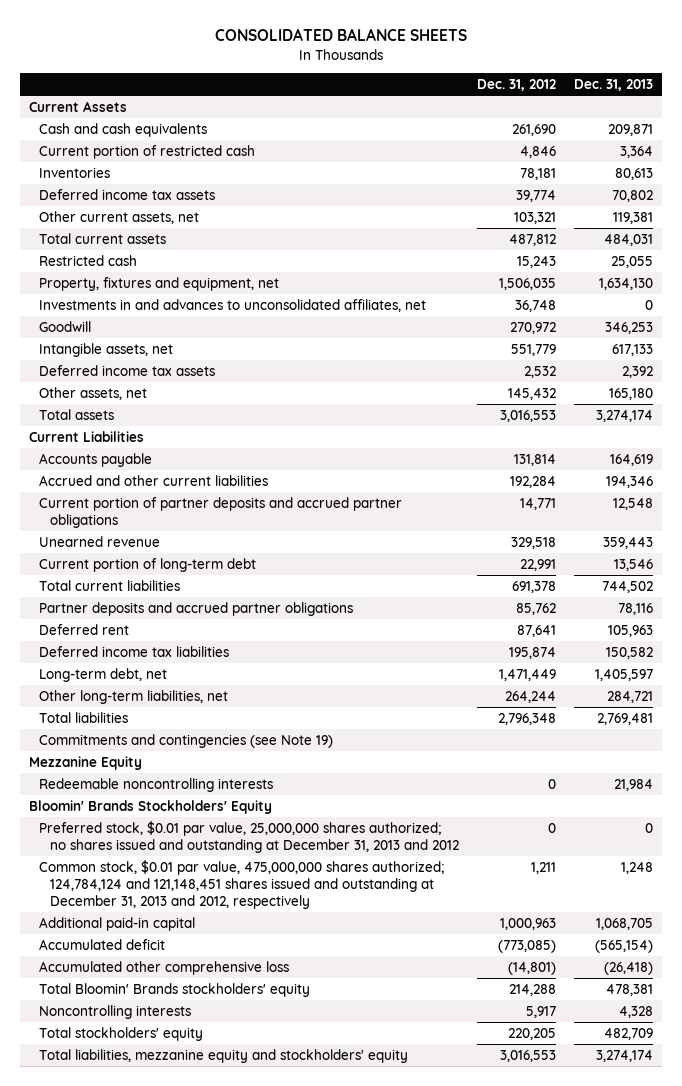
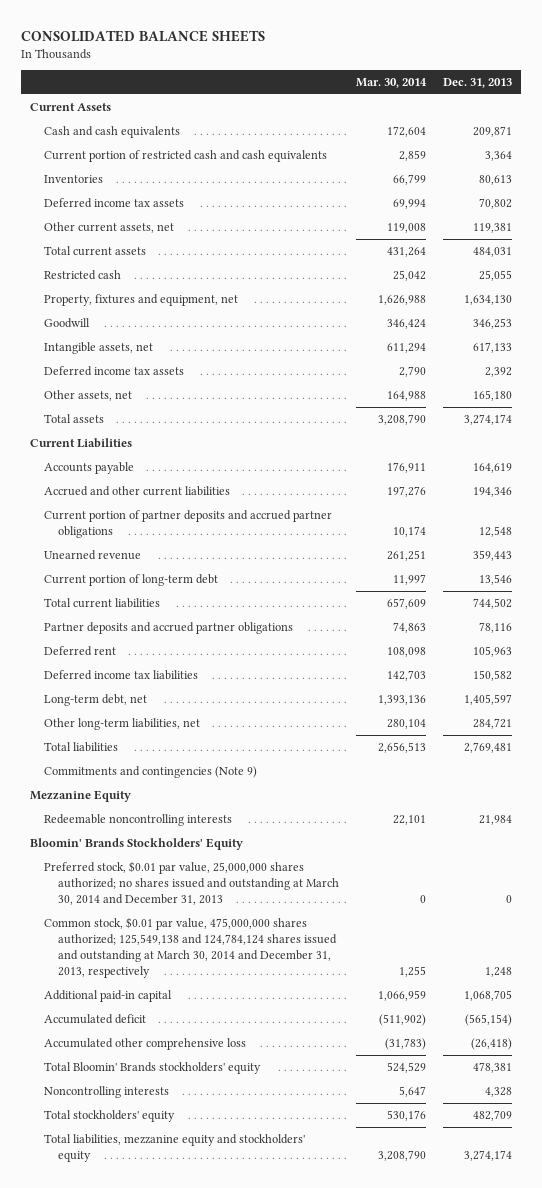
[476,79,556,92] Dec. 31, 2012 -> none
none -> [355,78,427,89] Mar. 30, 2014
[39,144,256,159] Current portion of restricted cash -> [43,149,327,162] Current portion of restricted cash and cash equivalents
[39,298,427,312] Investments in and advances to unconsolidated affiliates, net -> none
[39,733,334,748] Commitments and contingencies (see Note 19) -> [43,765,257,778] Commitments and contingencies (Note 9)
[39,820,459,853] Preferred stock, $0.01 par value, 25,000,000 shares authorized; no shares issued and outstanding at December 31, 2013 and 2012 -> [43,860,339,905] Preferred stock, $0.01 par value, 25,000,000 shares authorized; no shares issued and outstanding at March 30, 2014 and December 31, 2013
[39,859,445,909] Common stock, $0.01 par value, 475,000,000 shares authorized; 124,784,124 and 121,148,451 shares issued and outstanding at December 31, 2013 and 2012, respectively -> [43,916,337,978] Common stock, $0.01 par value, 475,000,000 shares authorized; 125,549,138 and 124,784,124 shares issued and outstanding at March 30, 2014 and December 31, 2013, respectively

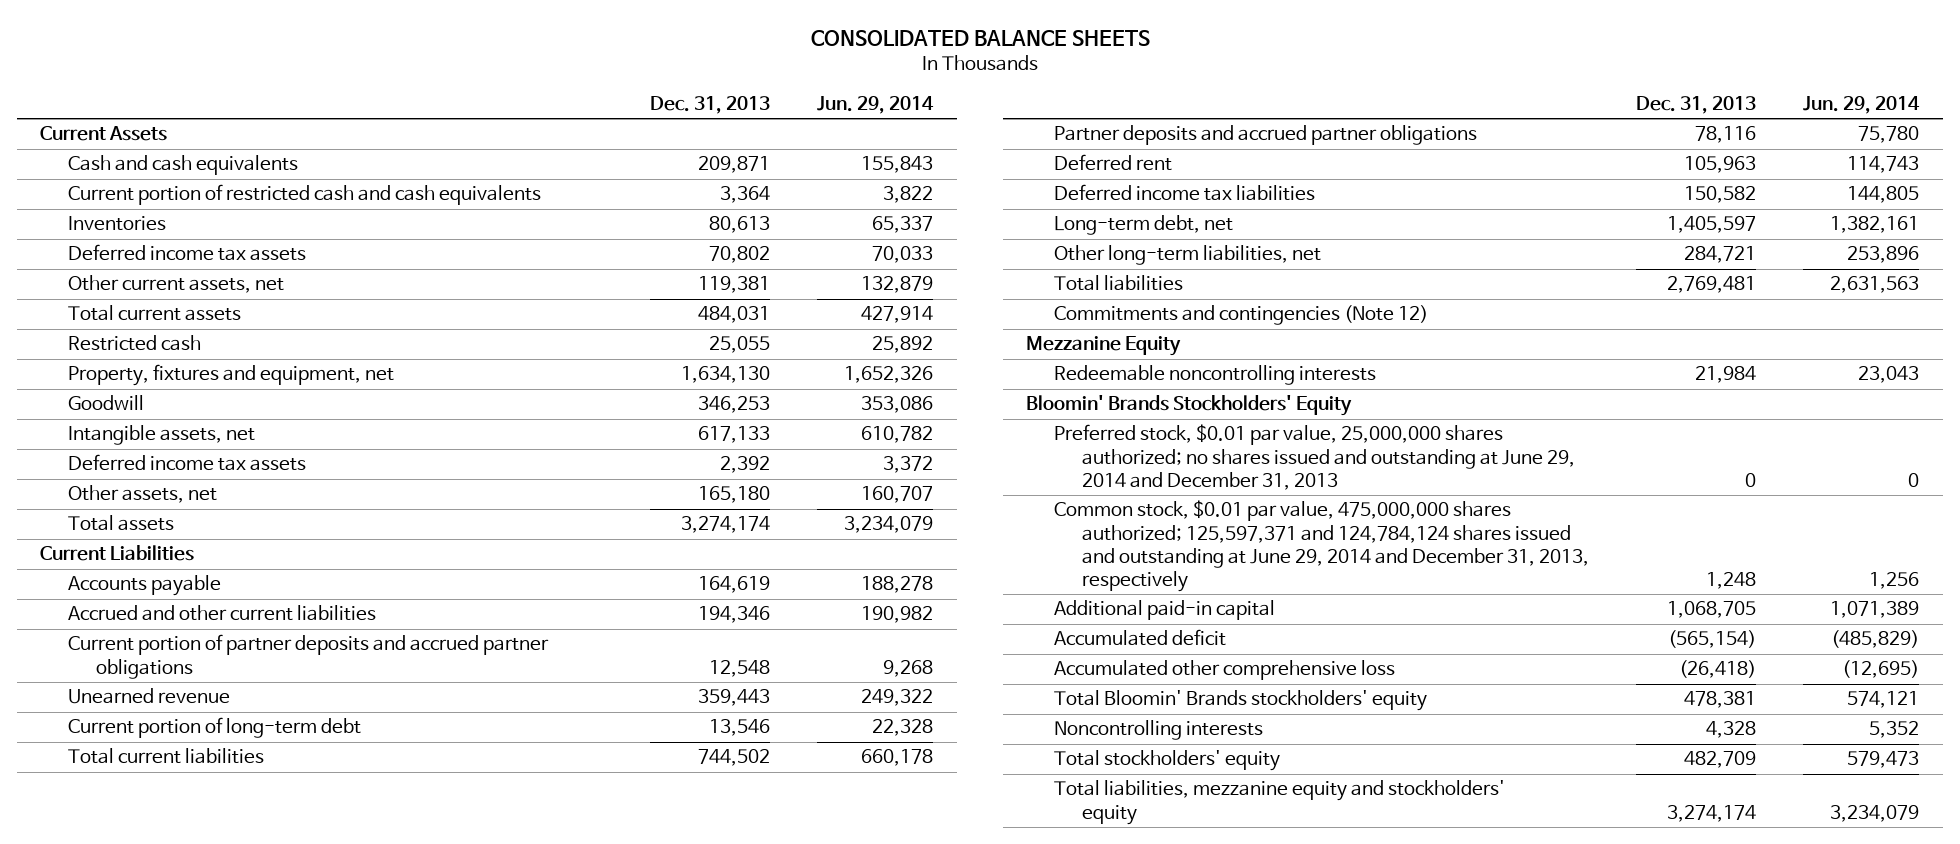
[355,78,427,89] Mar. 30, 2014 -> none
none -> [817,96,935,115] Jun. 29, 2014
[43,765,257,778] Commitments and contingencies (Note 9) -> [1054,305,1429,326] Commitments and contingencies (Note 12)
[43,860,339,905] Preferred stock, $0.01 par value, 25,000,000 shares authorized; no shares issued and outstanding at March 30, 2014 and December 31, 2013 -> [1054,424,1575,490] Preferred stock, $0.01 par value, 25,000,000 shares authorized; no shares issued and outstanding at June 29, 2014 and December 31, 2013
[43,916,337,978] Common stock, $0.01 par value, 475,000,000 shares authorized; 125,549,138 and 124,784,124 shares issued and outstanding at March 30, 2014 and December 31, 2013, respectively -> [1054,500,1589,592] Common stock, $0.01 par value, 475,000,000 shares authorized; 125,597,371 and 124,784,124 shares issued and outstanding at June 29, 2014 and December 31, 2013, respectively

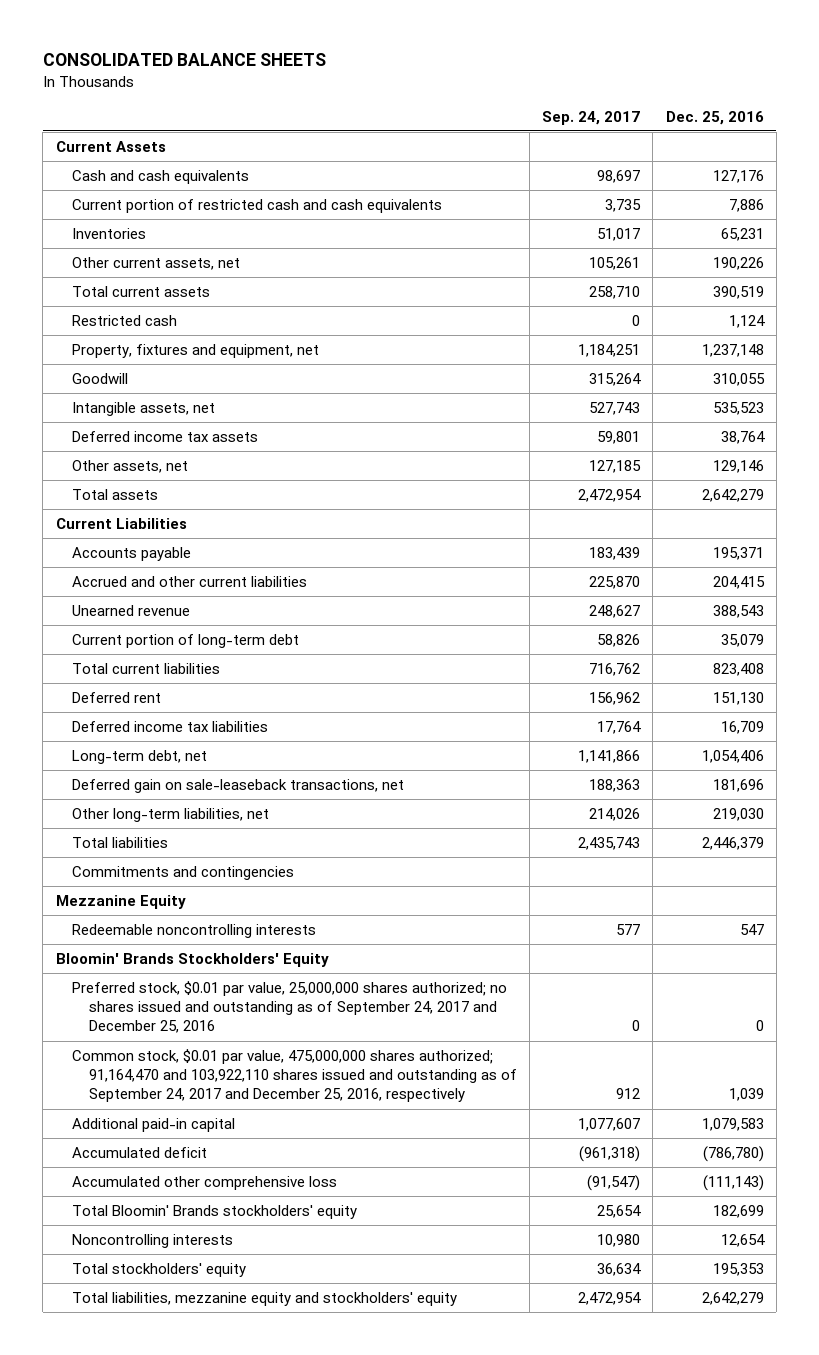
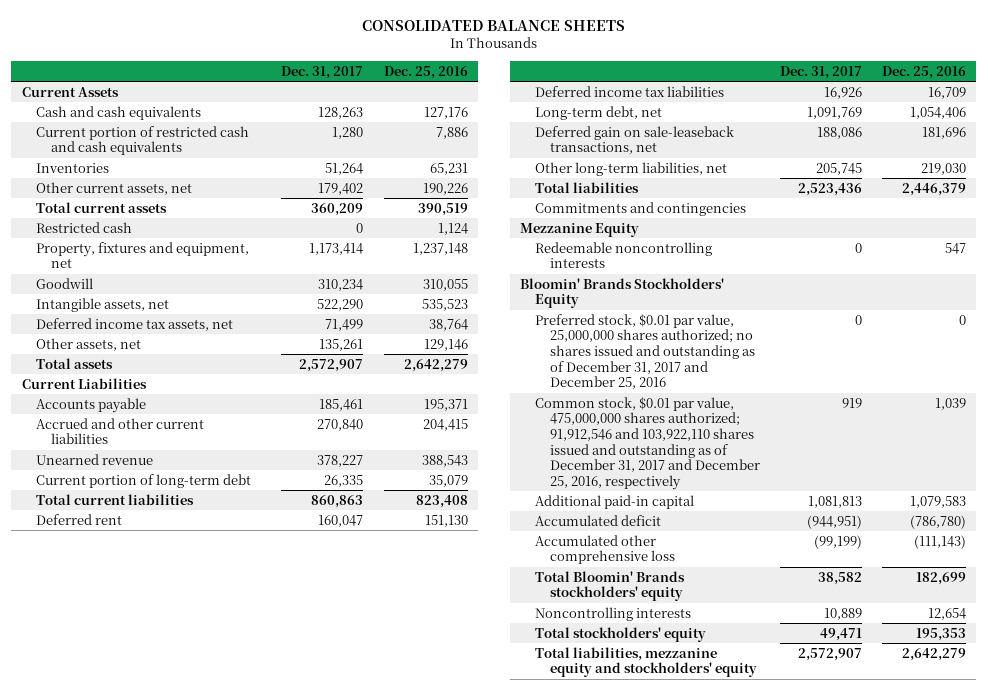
[542,110,641,125] Sep. 24, 2017 -> none
none -> [281,65,364,79] Dec. 31, 2017
[72,430,259,442] Deferred income tax assets -> [36,317,234,331] Deferred income tax assets, net
[72,980,508,1034] Preferred stock, $0.01 par value, 25,000,000 shares authorized; no shares issued and outstanding as of September 24, 2017 and December 25, 2016 -> [534,313,755,390] Preferred stock, $0.01 par value, 25,000,000 shares authorized; no shares issued and outstanding as of December 31, 2017 and December 25, 2016
[72,1048,517,1103] Common stock, $0.01 par value, 475,000,000 shares authorized; 91,164,470 and 103,922,110 shares issued and outstanding as of September 24, 2017 and December 25, 2016, respectively -> [534,396,760,491] Common stock, $0.01 par value, 475,000,000 shares authorized; 91,912,546 and 103,922,110 shares issued and outstanding as of December 31, 2017 and December 25, 2016, respectively

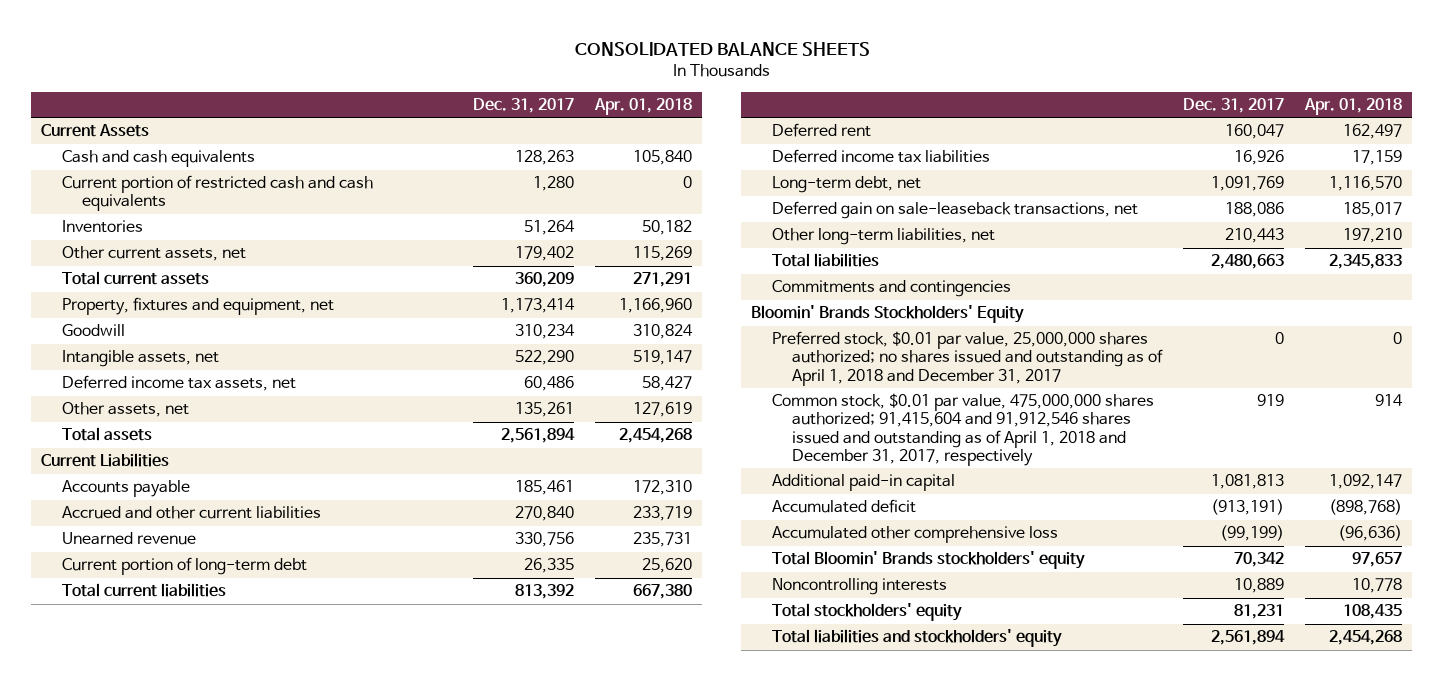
[383,65,468,79] Dec. 25, 2016 -> none
none -> [593,98,692,116] Apr. 01, 2018
[36,221,133,233] Restricted cash -> none
[325,318,364,331] 71,499 -> [524,376,575,392] 60,486
[299,358,364,372] 2,572,907 -> [501,428,576,444] 2,561,894
[317,454,364,467] 378,227 -> [515,532,575,548] 330,756
[311,494,364,508] 860,863 -> [515,584,575,600] 813,392
[815,162,862,175] 205,745 -> [1225,228,1285,244] 210,443
[797,182,862,196] 2,523,436 -> [1211,254,1285,270] 2,480,663
[520,222,640,237] Mezzanine Equity -> none
[534,241,712,269] Redeemable noncontrolling interests -> none
[534,313,755,390] Preferred stock, $0.01 par value, 25,000,000 shares authorized; no shares issued and outstanding as of December 31, 2017 and December 25, 2016 -> [771,331,1164,386] Preferred stock, $0.01 par value, 25,000,000 shares authorized; no shares issued and outstanding as of April 1, 2018 and December 31, 2017
[534,396,760,491] Common stock, $0.01 par value, 475,000,000 shares authorized; 91,912,546 and 103,922,110 shares issued and outstanding as of December 31, 2017 and December 25, 2016, respectively -> [771,393,1154,466] Common stock, $0.01 par value, 475,000,000 shares authorized; 91,415,604 and 91,912,546 shares issued and outstanding as of April 1, 2018 and December 31, 2017, respectively
[806,514,862,529] (944,951) -> [1211,499,1285,516] (913,191)
[817,571,862,585] 38,582 -> [1234,552,1285,568] 70,342
[819,627,862,641] 49,471 -> [1234,604,1285,620] 81,231
[534,646,757,678] Total liabilities, mezzanine equity and stockholders' equity -> [771,629,1062,648] Total liabilities and stockholders' equity
[797,647,862,661] 2,572,907 -> [1211,630,1286,646] 2,561,894

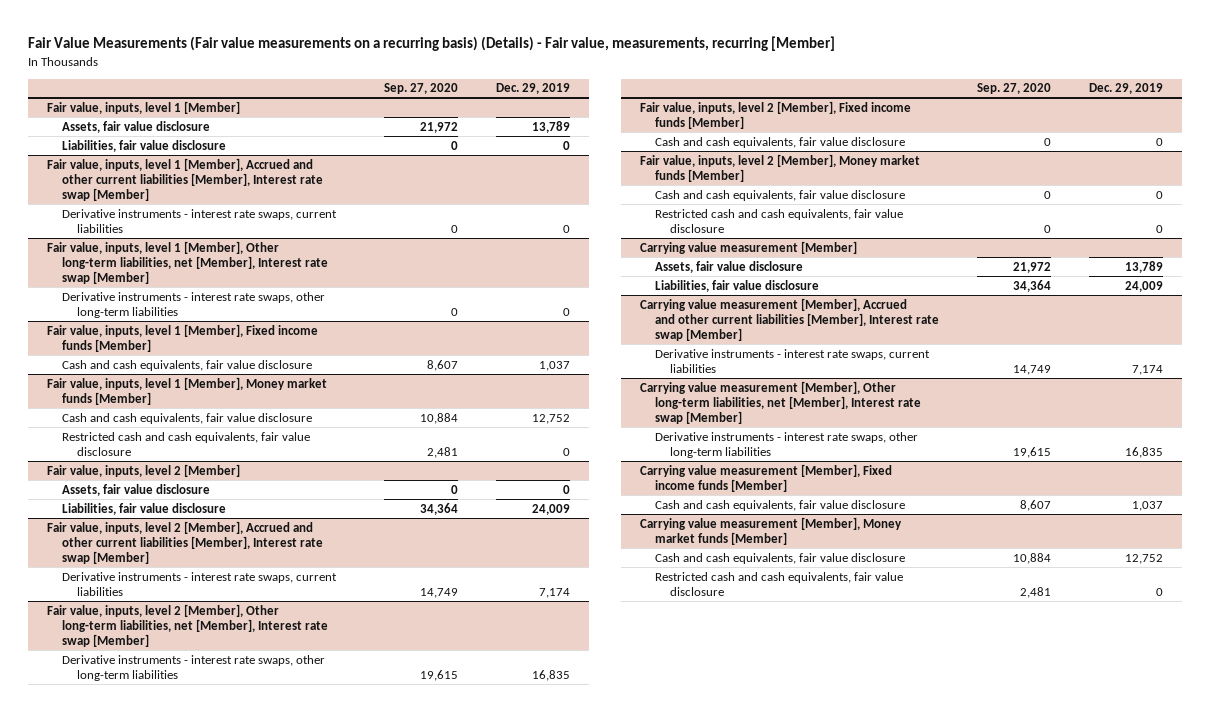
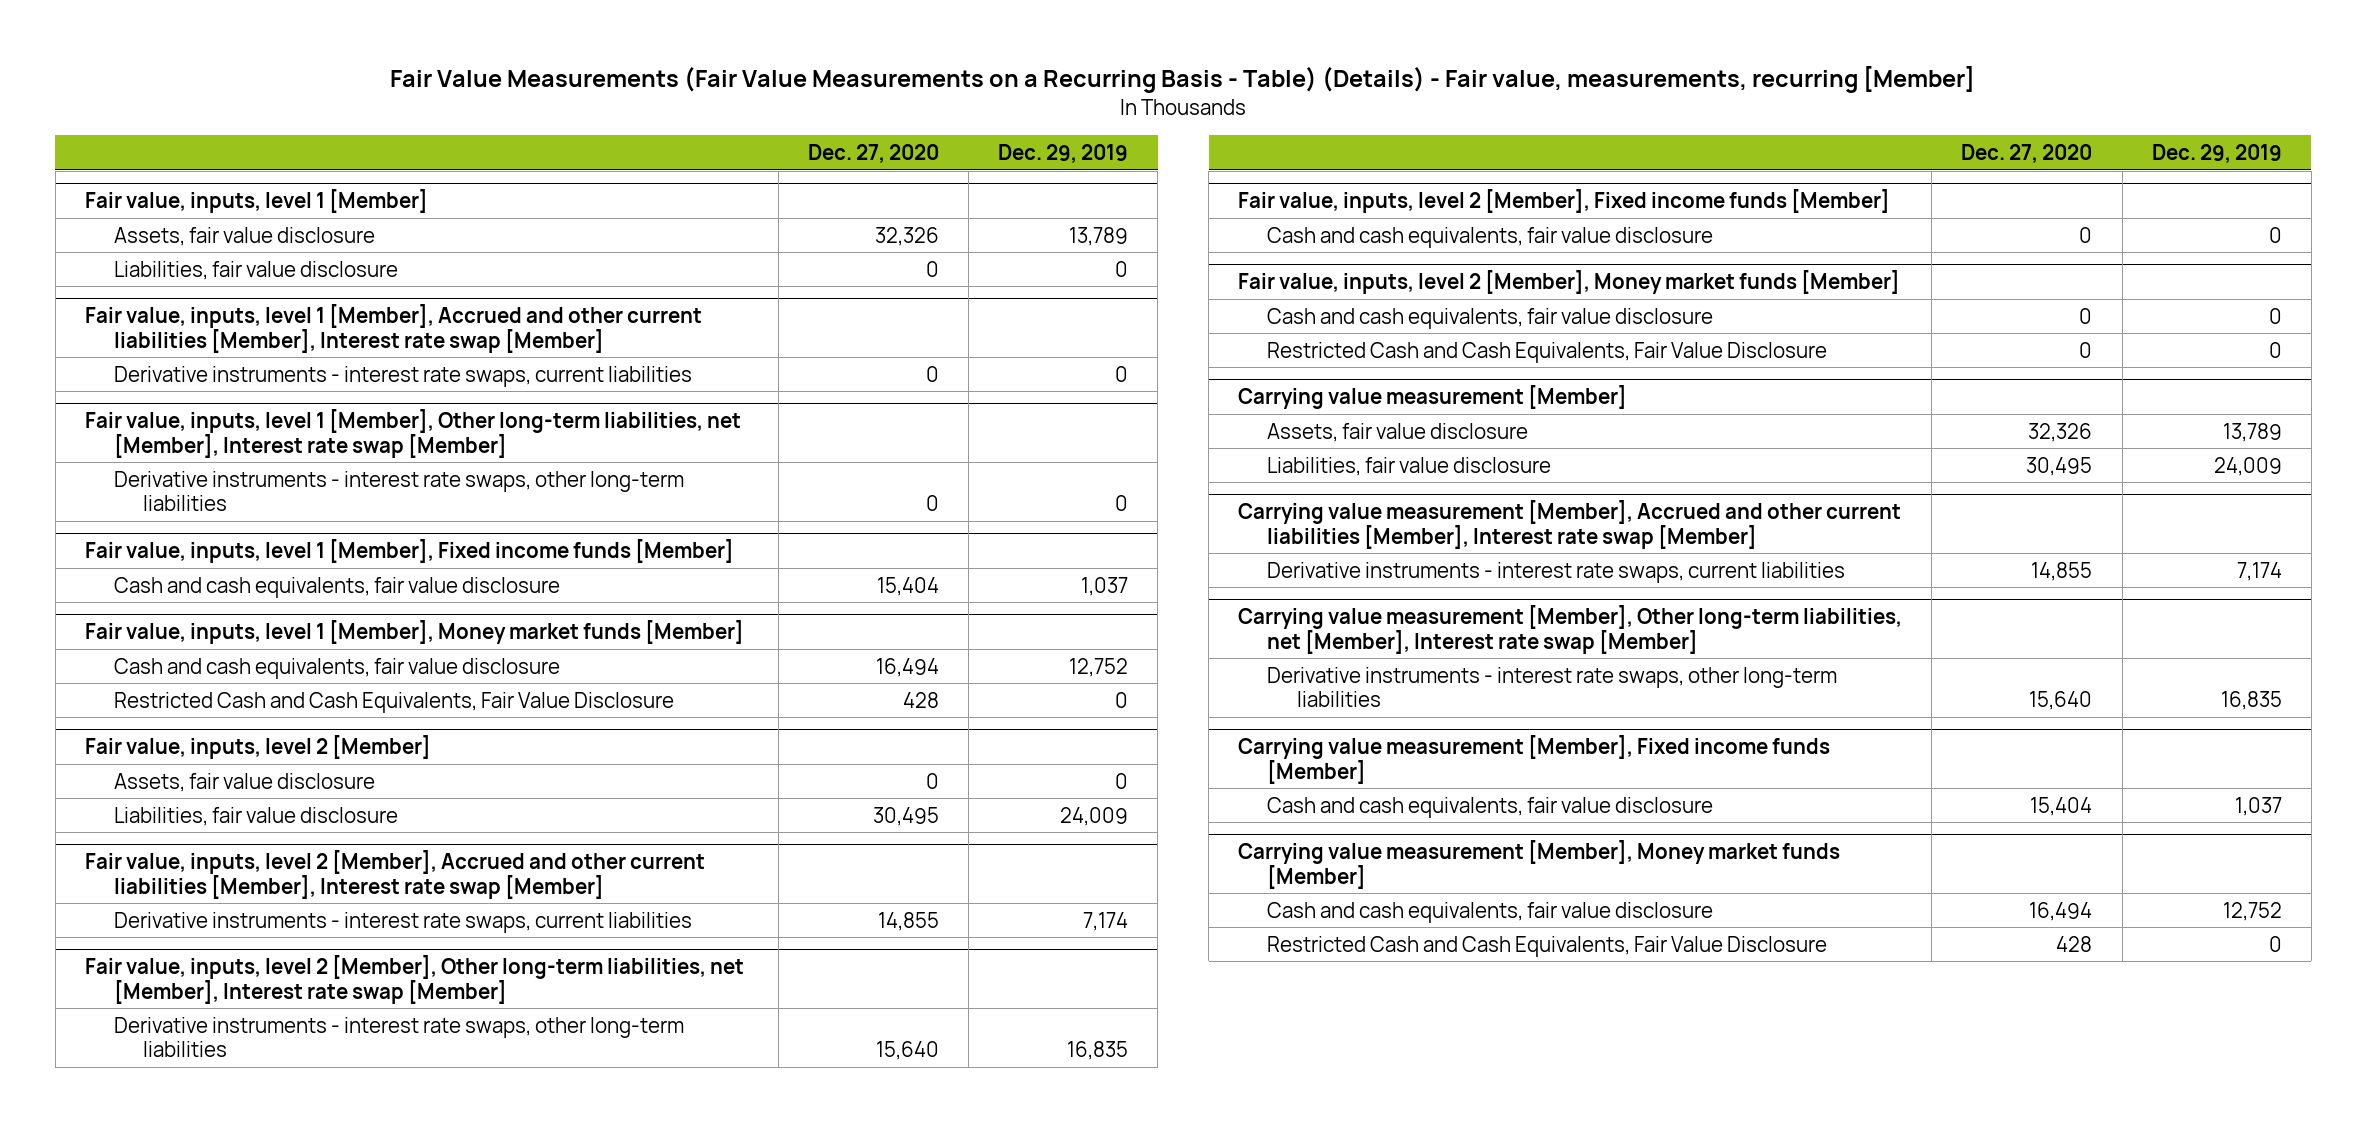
[27,36,835,52] Fair Value Measurements (Fair value measurements on a recurring basis) (Details) - Fair value, measurements, recurring [Member] -> [390,66,1976,94] Fair Value Measurements (Fair Value Measurements on a Recurring Basis - Table) (Details) - Fair value, measurements, recurring [Member]
[383,83,458,95] Sep. 27, 2020 -> none
none -> [807,143,939,163] Dec. 27, 2020
[61,431,310,456] Restricted cash and cash equivalents, fair value disclosure -> [113,691,674,713] Restricted Cash and Cash Equivalents, Fair Value Disclosure
[655,208,904,233] Restricted cash and cash equivalents, fair value disclosure -> [1267,341,1828,363] Restricted Cash and Cash Equivalents, Fair Value Disclosure
[655,571,904,596] Restricted cash and cash equivalents, fair value disclosure -> [1267,935,1828,957] Restricted Cash and Cash Equivalents, Fair Value Disclosure

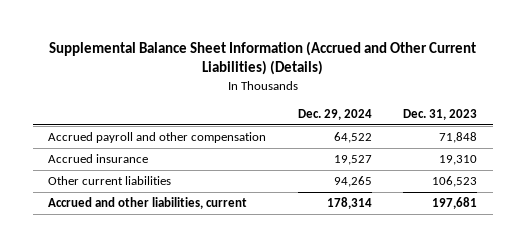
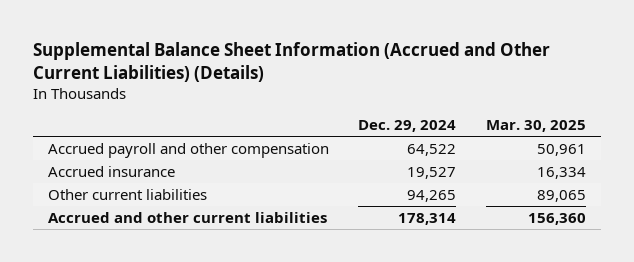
[402,108,477,120] Dec. 31, 2023 -> none
none -> [485,120,586,133] Mar. 30, 2025
[48,197,248,210] Accrued and other liabilities, current -> [47,211,327,223] Accrued and other current liabilities

